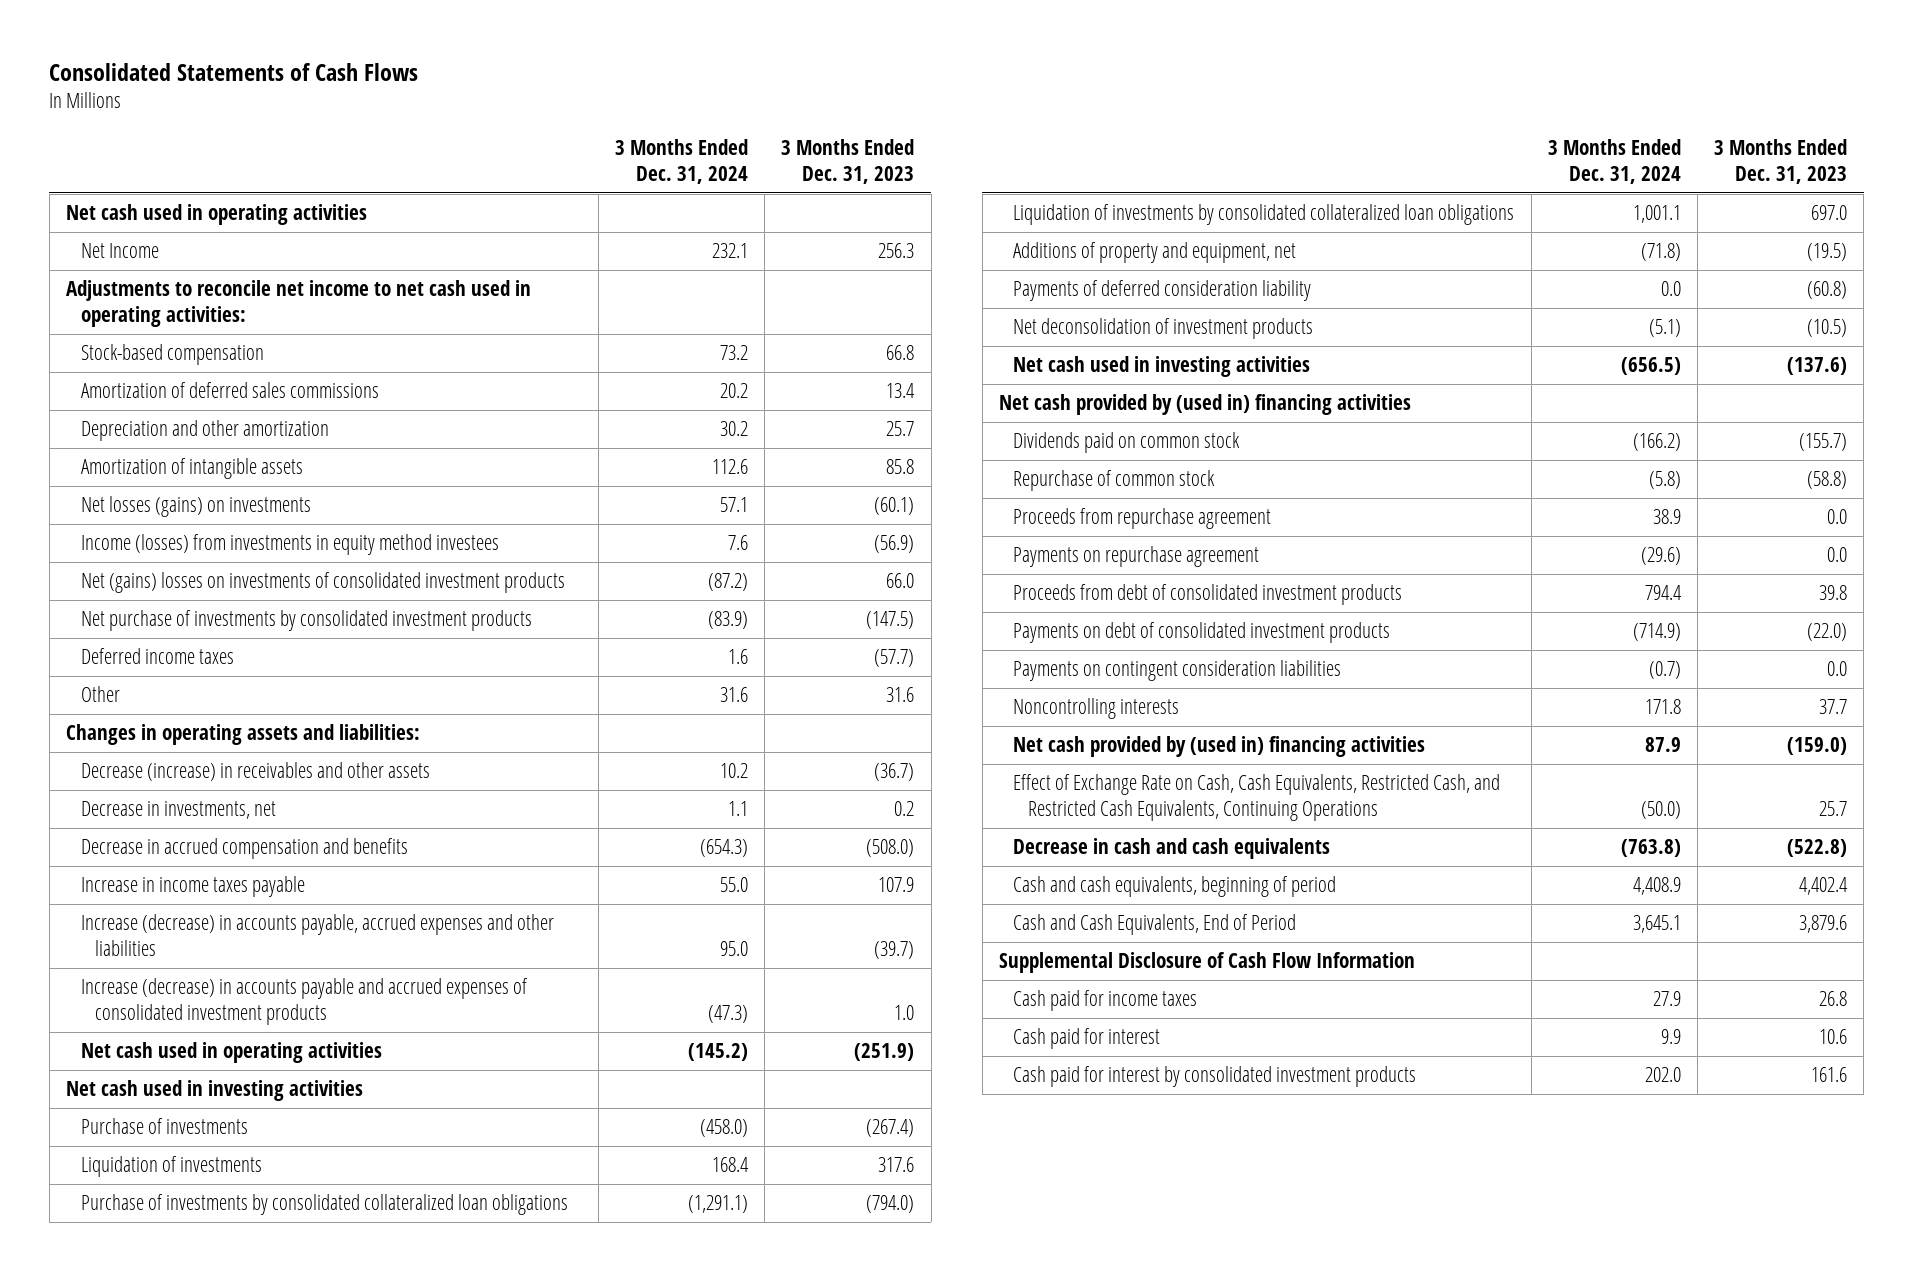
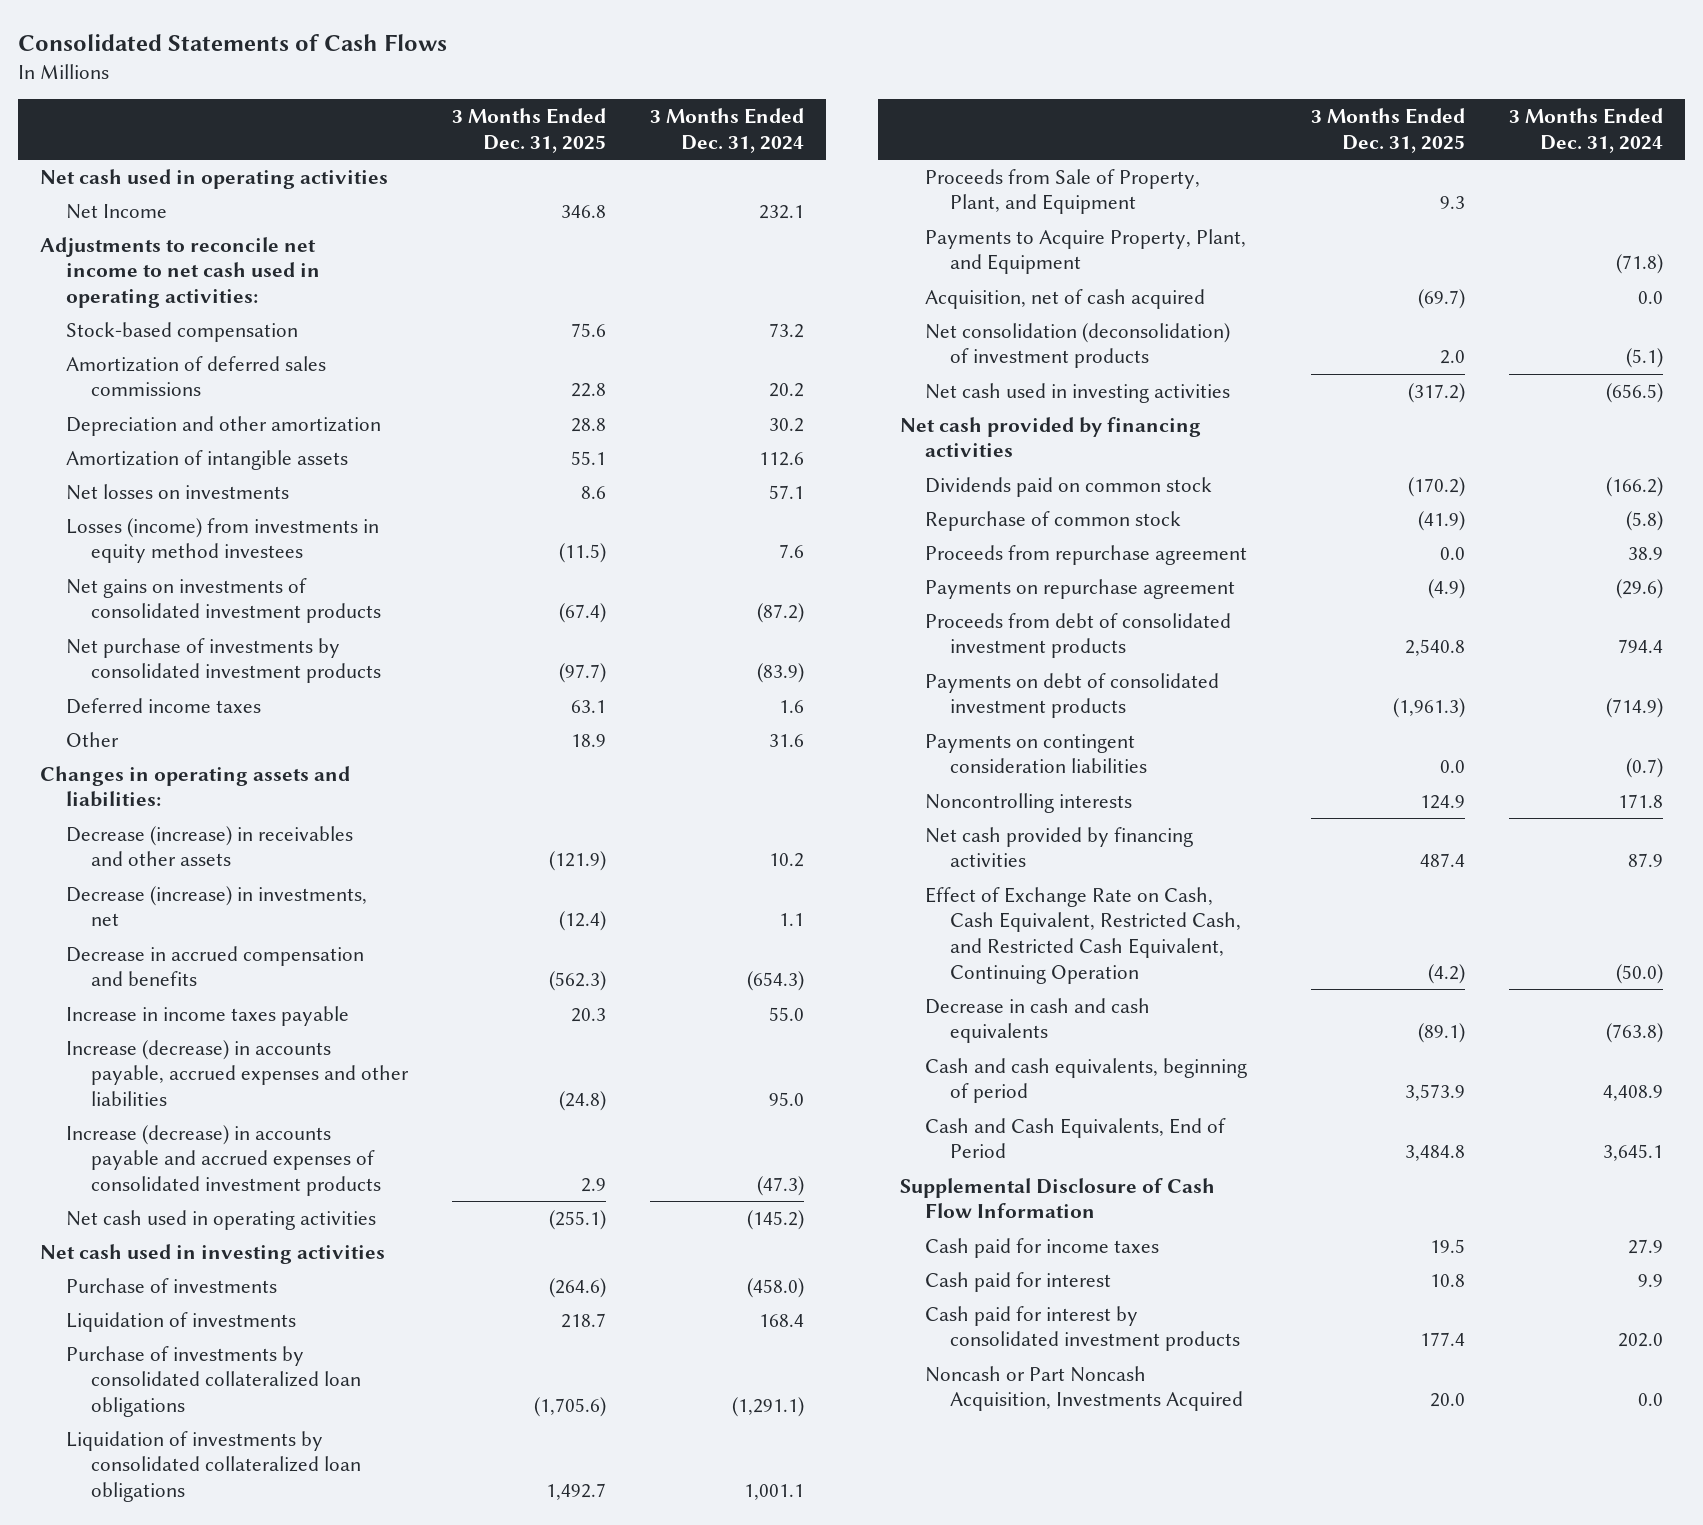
[781,139,915,185] 3 Months Ended Dec. 31, 2023 -> none
none -> [451,108,606,153] 3 Months Ended Dec. 31, 2025
[80,496,311,518] Net losses (gains) on investments -> [65,483,289,500] Net losses on investments
[80,534,499,556] Income (losses) from investments in equity method investees -> [65,517,379,564] Losses (income) from investments in equity method investees
[80,572,565,594] Net (gains) losses on investments of consolidated investment products -> [65,577,382,624] Net gains on investments of consolidated investment products
[80,801,276,820] Decrease in investments, net -> [65,885,367,927] Decrease (increase) in investments, net
[1013,280,1312,302] Payments of deferred consideration liability -> none
none -> [924,168,1200,215] Proceeds from Sale of Property, Plant, and Equipment
[1013,242,1297,264] Additions of property and equipment, net -> [924,228,1246,275] Payments to Acquire Property, Plant, and Equipment
none -> [924,288,1205,309] Acquisition, net of cash acquired
[1013,318,1314,340] Net deconsolidation of investment products -> [924,322,1230,369] Net consolidation (deconsolidation) of investment products
[998,394,1411,416] Net cash provided by (used in) financing activities -> [899,416,1201,458] Net cash provided by financing activities
[1013,736,1426,758] Net cash provided by (used in) financing activities -> [924,826,1193,868] Net cash provided by financing activities
[1013,774,1501,822] Effect of Exchange Rate on Cash, Cash Equivalents, Restricted Cash, and Restricted Cash Equivalents, Continuing Operations -> [924,886,1242,985] Effect of Exchange Rate on Cash, Cash Equivalent, Restricted Cash, and Restricted Cash Equivalent, Continuing Operation
none -> [924,1365,1244,1412] Noncash or Part Noncash Acquisition, Investments Acquired

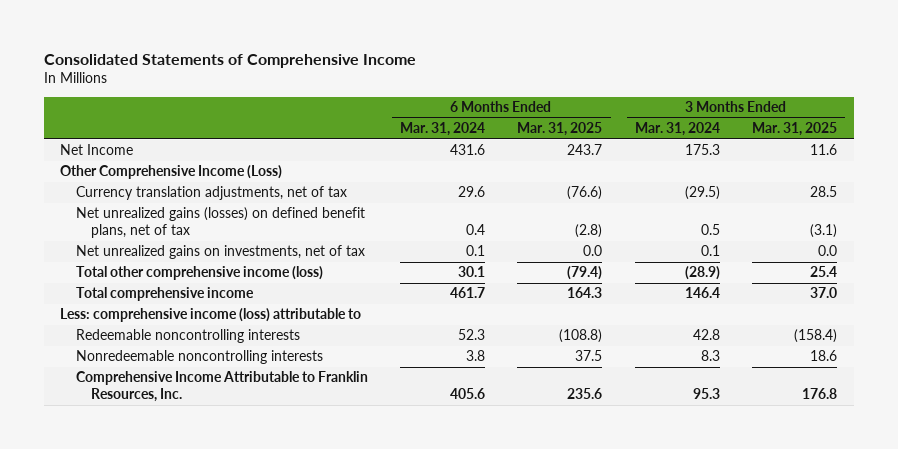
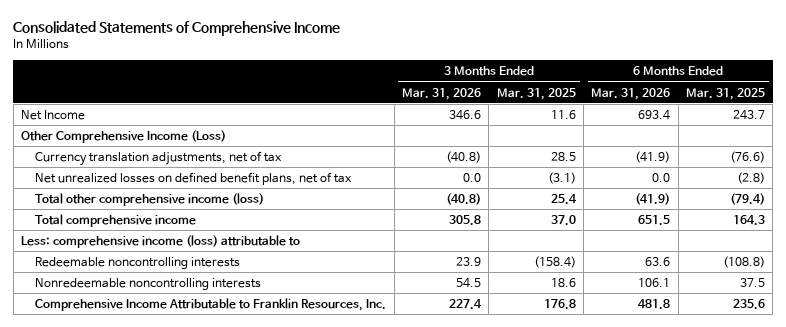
[400,122,486,137] Mar. 31, 2024 -> none
[634,122,720,137] Mar. 31, 2024 -> none
none -> [402,87,482,100] Mar. 31, 2026
none -> [591,87,671,100] Mar. 31, 2026
[75,245,365,260] Net unrealized gains on investments, net of tax -> none
[75,207,365,239] Net unrealized gains (losses) on defined benefit plans, net of tax -> [35,172,353,186] Net unrealized losses on defined benefit plans, net of tax

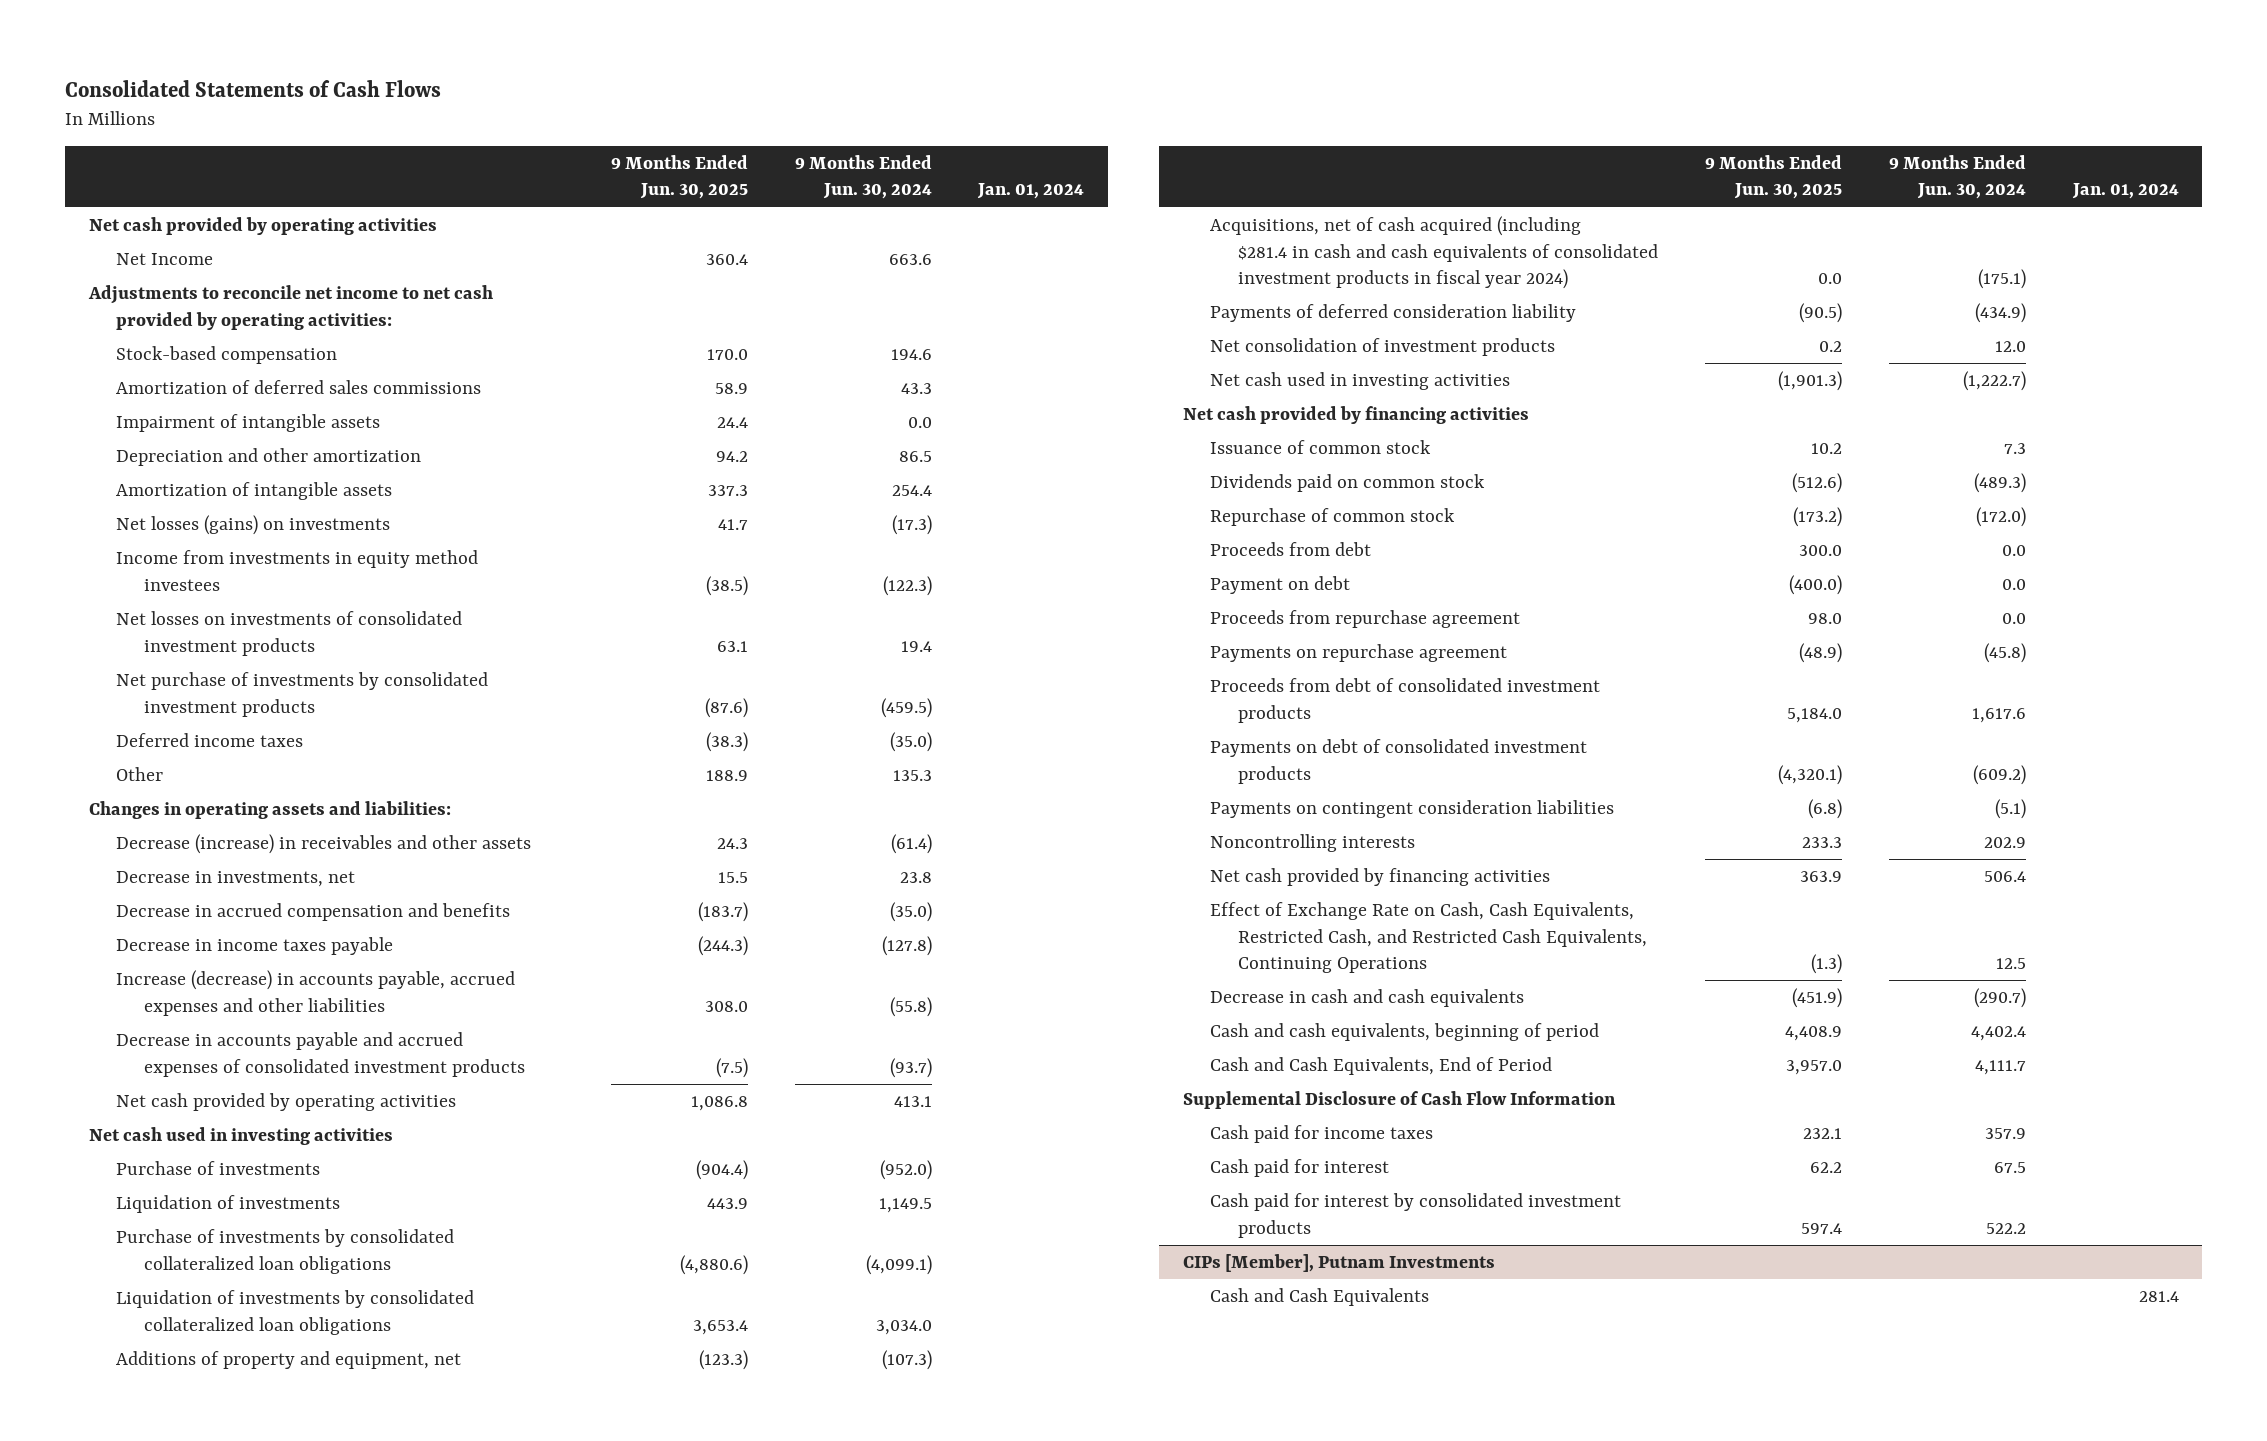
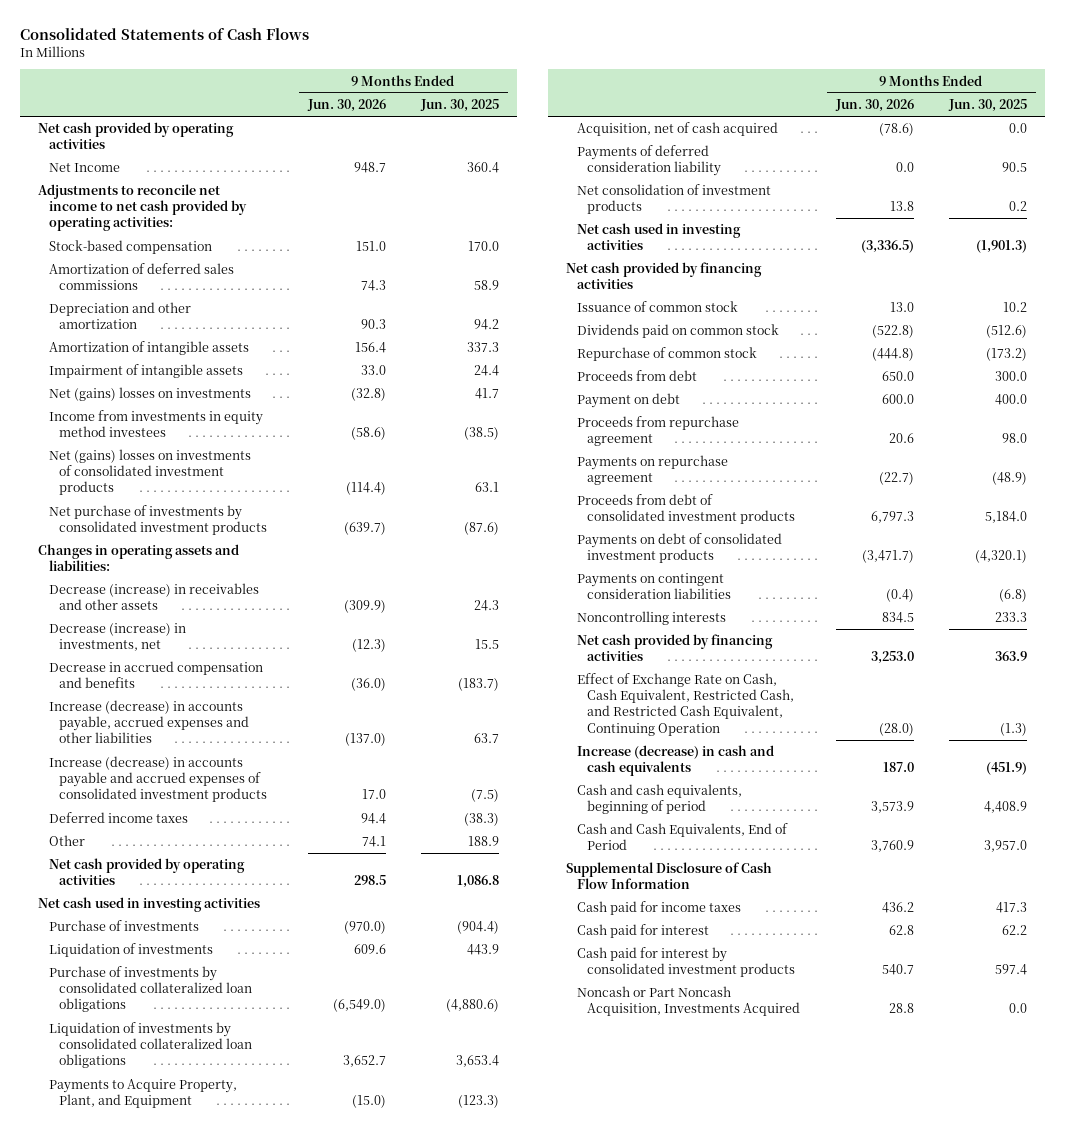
[794,154,932,200] 9 Months Ended Jun. 30, 2024 -> none
[977,183,1085,200] Jan. 01, 2024 -> none
none -> [306,99,386,113] Jun. 30, 2026
[116,414,381,433] Impairment of intangible assets -> [48,364,243,379] Impairment of intangible assets
[116,515,391,536] Net losses (gains) on investments -> [48,387,251,402] Net (gains) losses on investments
[116,611,463,656] Net losses on investments of consolidated investment products -> [48,449,251,496] Net (gains) losses on investments of consolidated investment products
[116,871,356,888] Decrease in investments, net -> [48,623,186,652] Decrease (increase) in investments, net
[116,937,394,956] Decrease in income taxes payable -> none
[704,1000,748,1012] 308.0 -> [474,733,500,744] 63.7
[116,1032,525,1077] Decrease in accounts payable and accrued expenses of consolidated investment products -> [48,756,268,803] Increase (decrease) in accounts payable and accrued expenses of consolidated investment products
[116,733,304,748] Deferred income taxes -> [48,812,188,824] Deferred income taxes
[116,767,164,782] Other -> [48,835,85,847] Other
[116,1351,462,1370] Additions of property and equipment, net -> [48,1079,237,1109] Payments to Acquire Property, Plant, and Equipment
[1210,216,1658,290] Acquisitions, net of cash acquired (including $281.4 in cash and cash equivalents of consolidated investment products in fiscal year 2024) -> [576,122,778,137] Acquisition, net of cash acquired
[1798,303,1842,324] (90.5) -> [1001,162,1027,173] 90.5
[1788,575,1842,596] (400.0) -> [994,394,1027,406] 400.0
[1210,902,1647,974] Effect of Exchange Rate on Cash, Cash Equivalents, Restricted Cash, and Restricted Cash Equivalents, Continuing Operations -> [576,673,795,736] Effect of Exchange Rate on Cash, Cash Equivalent, Restricted Cash, and Restricted Cash Equivalent, Continuing Operation
[1210,989,1525,1008] Decrease in cash and cash equivalents -> [576,745,774,777] Increase (decrease) in cash and cash equivalents
[1802,1128,1842,1140] 232.1 -> [995,902,1027,914] 417.3
[1182,1254,1495,1273] CIPs [Member], Putnam Investments -> none
[1210,1288,1430,1307] Cash and Cash Equivalents -> none
none -> [576,986,801,1017] Noncash or Part Noncash Acquisition, Investments Acquired

